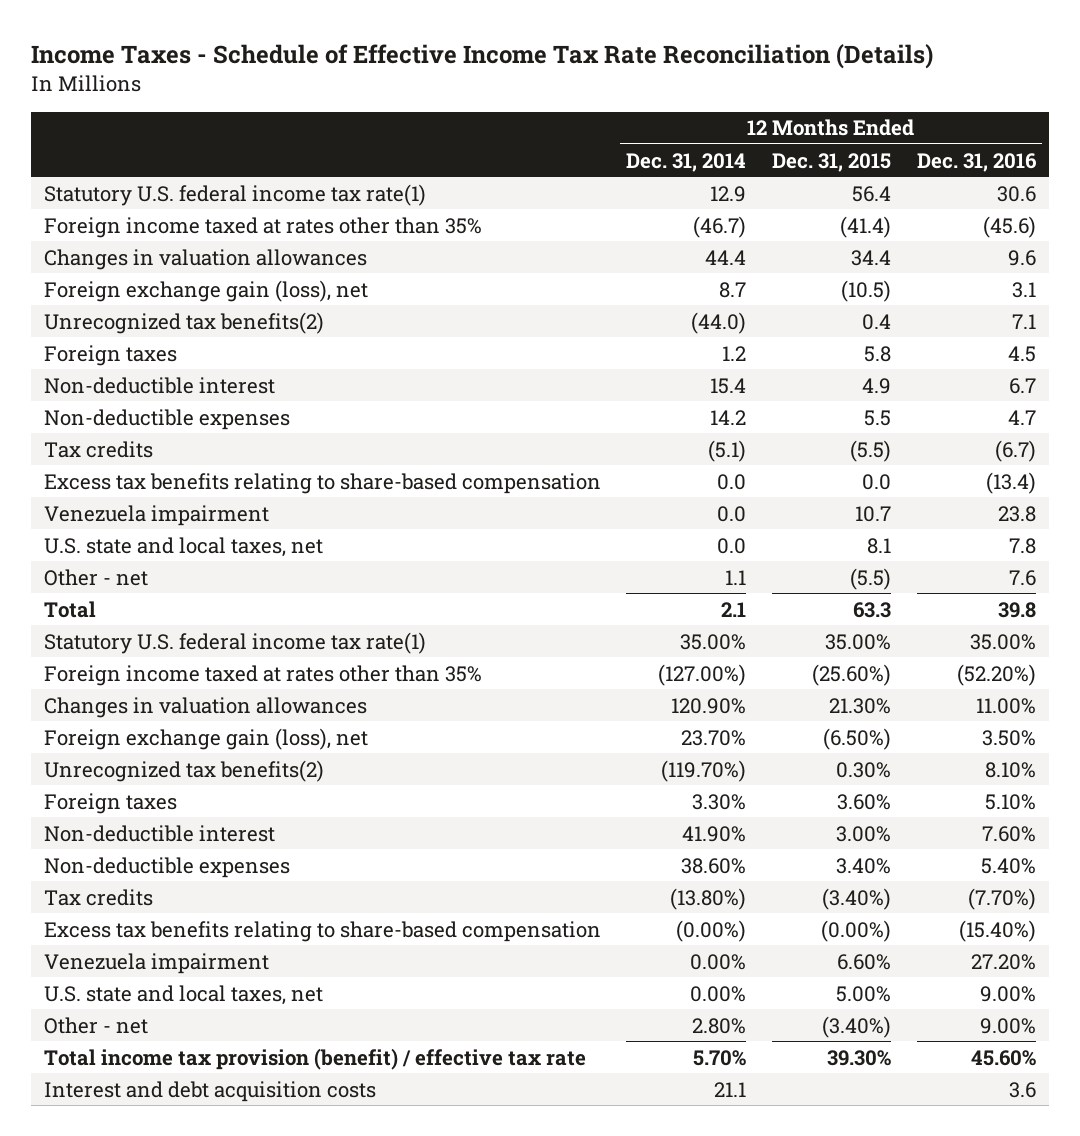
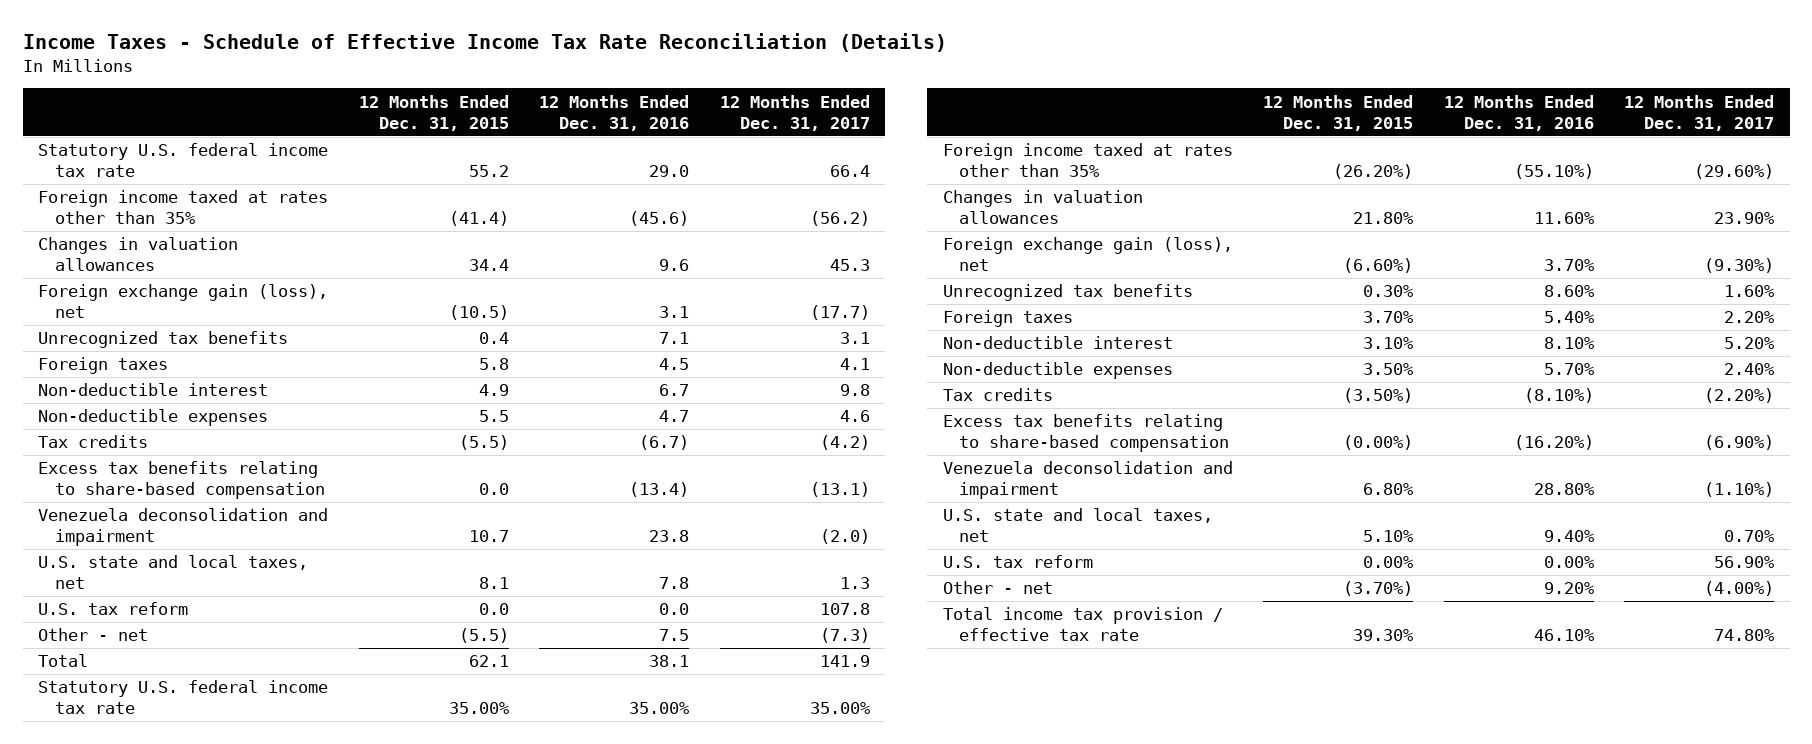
[626,152,747,172] Dec. 31, 2014 -> none
none -> [719,94,870,131] 12 Months Ended Dec. 31, 2017
[43,183,426,206] Statutory U.S. federal income tax rate(1) -> [38,143,329,178] Statutory U.S. federal income tax rate
[852,185,892,202] 56.4 -> [468,165,509,178] 55.2
[996,185,1036,202] 30.6 -> [649,165,690,178] 29.0
[43,311,324,334] Unrecognized tax benefits(2) -> [38,331,289,349] Unrecognized tax benefits
[43,504,269,526] Venezuela impairment -> [38,508,329,547] Venezuela deconsolidation and impairment
[43,1080,376,1102] Interest and debt acquisition costs -> none
none -> [38,602,189,616] U.S. tax reform
[1008,569,1036,586] 7.6 -> [659,629,690,642] 7.5
[853,601,892,618] 63.3 -> [468,655,509,668] 62.1
[997,601,1036,618] 39.8 -> [649,655,690,668] 38.1
[43,631,426,654] Statutory U.S. federal income tax rate(1) -> [38,680,329,715] Statutory U.S. federal income tax rate
[812,663,892,686] (25.60%) -> [1333,164,1414,180] (26.20%)
[956,663,1036,686] (52.20%) -> [1513,164,1594,180] (55.10%)
[829,697,892,714] 21.30% -> [1353,212,1414,225] 21.80%
[975,697,1036,714] 11.00% -> [1533,212,1594,225] 11.60%
[823,727,892,750] (6.50%) -> [1343,258,1414,274] (6.60%)
[981,729,1036,746] 3.50% -> [1543,259,1594,272] 3.70%
[43,759,324,782] Unrecognized tax benefits(2) -> [942,284,1193,302] Unrecognized tax benefits
[984,761,1036,778] 8.10% -> [1543,285,1594,298] 8.60%
[837,793,892,810] 3.60% -> [1363,311,1414,324] 3.70%
[984,793,1036,810] 5.10% -> [1543,311,1594,324] 5.40%
[836,825,892,842] 3.00% -> [1363,337,1414,350] 3.10%
[981,825,1036,842] 7.60% -> [1543,337,1594,350] 8.10%
[836,857,892,874] 3.40% -> [1363,363,1414,376] 3.50%
[980,857,1036,874] 5.40% -> [1543,363,1594,376] 5.70%
[822,887,892,910] (3.40%) -> [1343,388,1414,404] (3.50%)
[967,887,1036,910] (7.70%) -> [1523,388,1594,404] (8.10%)
[958,919,1036,942] (15.40%) -> [1513,435,1594,451] (16.20%)
[43,952,269,974] Venezuela impairment -> [942,461,1233,500] Venezuela deconsolidation and impairment
[837,953,892,970] 6.60% -> [1363,483,1414,496] 6.80%
[970,953,1036,970] 27.20% -> [1533,483,1594,496] 28.80%
[836,985,892,1002] 5.00% -> [1363,530,1414,543] 5.10%
[979,985,1036,1002] 9.00% -> [1543,530,1594,543] 9.40%
none -> [942,555,1093,569] U.S. tax reform
[822,1015,892,1038] (3.40%) -> [1343,581,1414,597] (3.70%)
[979,1017,1036,1034] 9.00% -> [1543,582,1594,595] 9.20%
[43,1047,586,1070] Total income tax provision (benefit) / effective tax rate -> [942,607,1223,642] Total income tax provision / effective tax rate
[970,1049,1036,1066] 45.60% -> [1533,629,1594,642] 46.10%

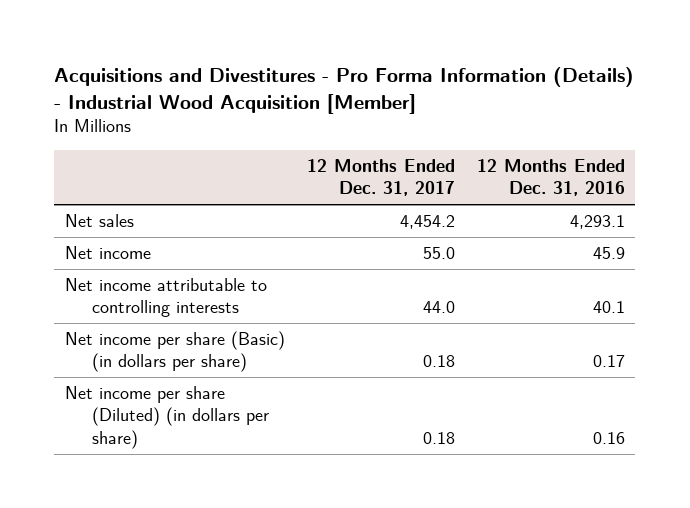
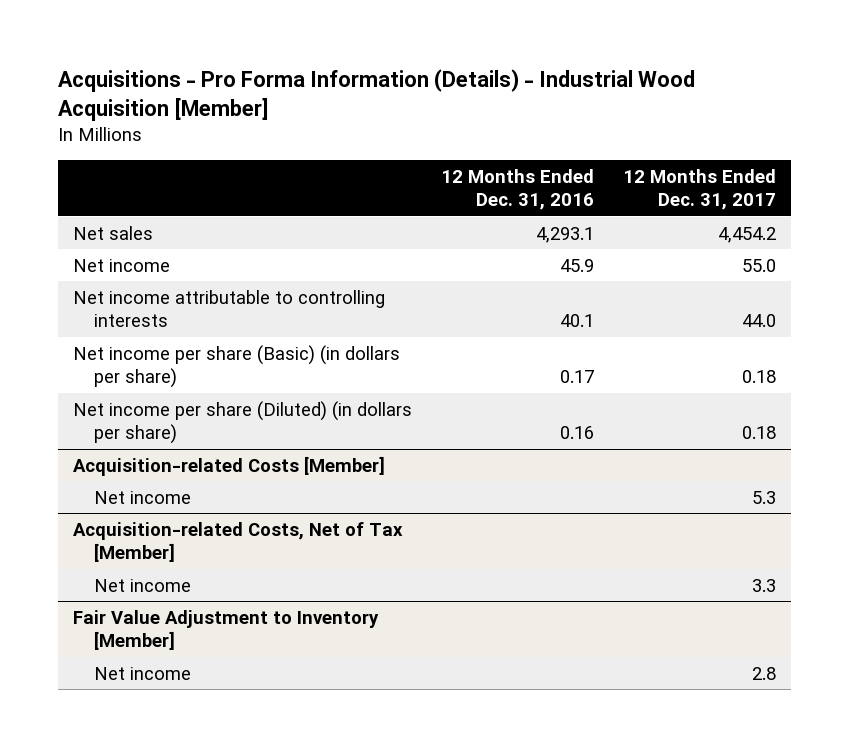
[54,66,635,114] Acquisitions and Divestitures - Pro Forma Information (Details) - Industrial Wood Acquisition [Member] -> [58,69,696,122] Acquisitions - Pro Forma Information (Details) - Industrial Wood Acquisition [Member]
none -> [72,455,385,476] Acquisition-related Costs [Member]
none -> [94,490,192,504] Net income
none -> [72,521,403,563] Acquisition-related Costs, Net of Tax [Member]
none -> [94,578,192,592] Net income
none -> [72,609,379,651] Fair Value Adjustment to Inventory [Member]
none -> [94,666,192,680] Net income

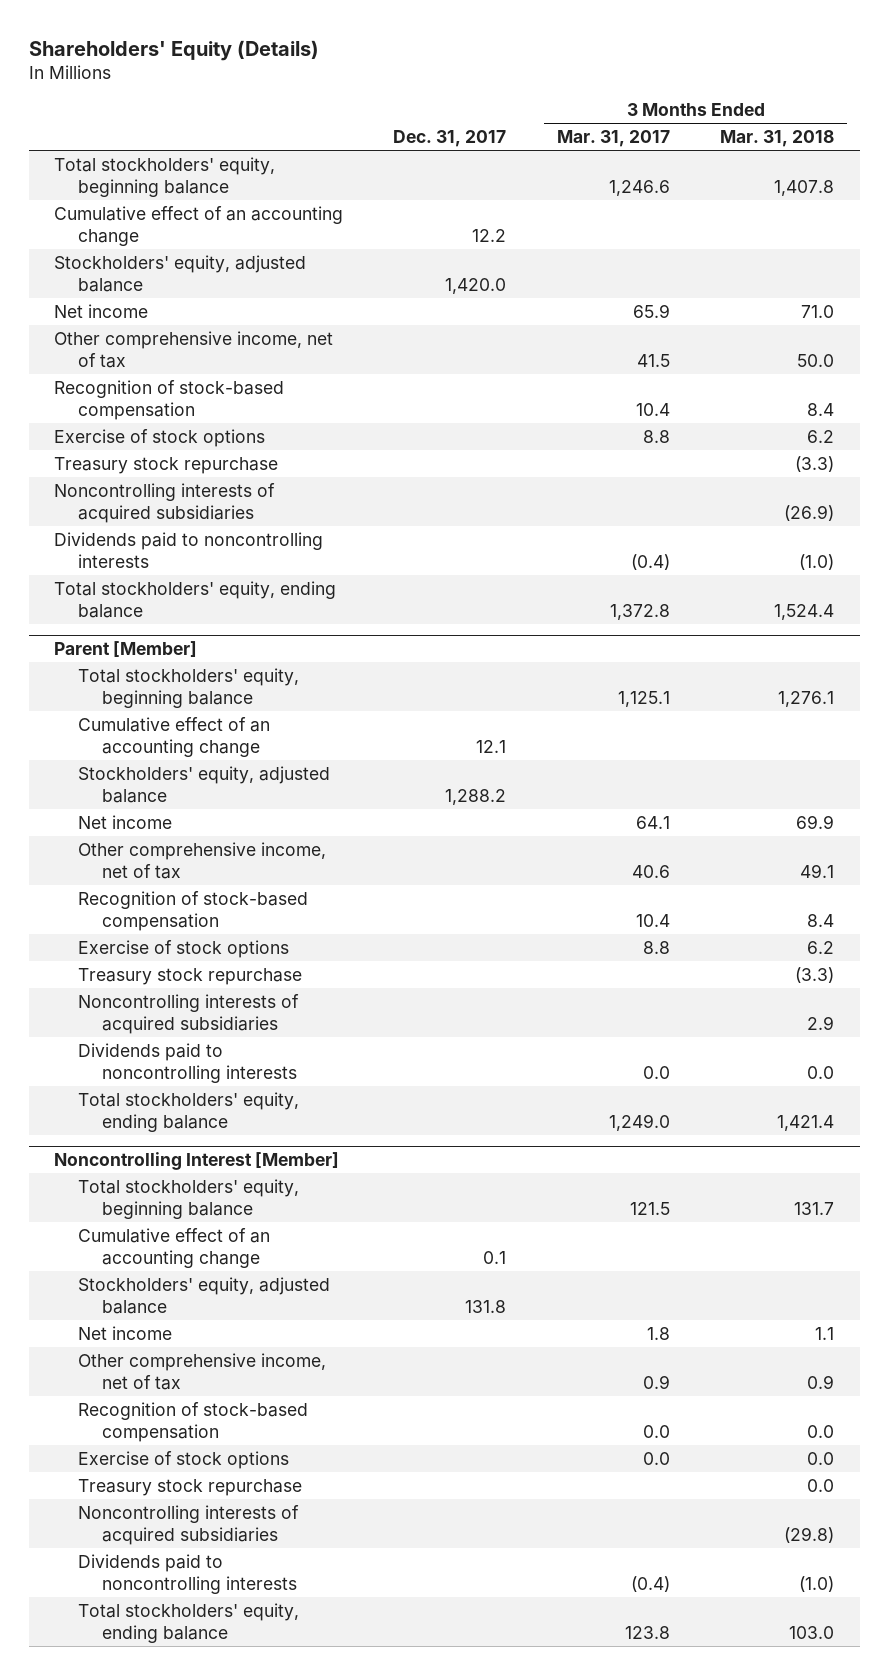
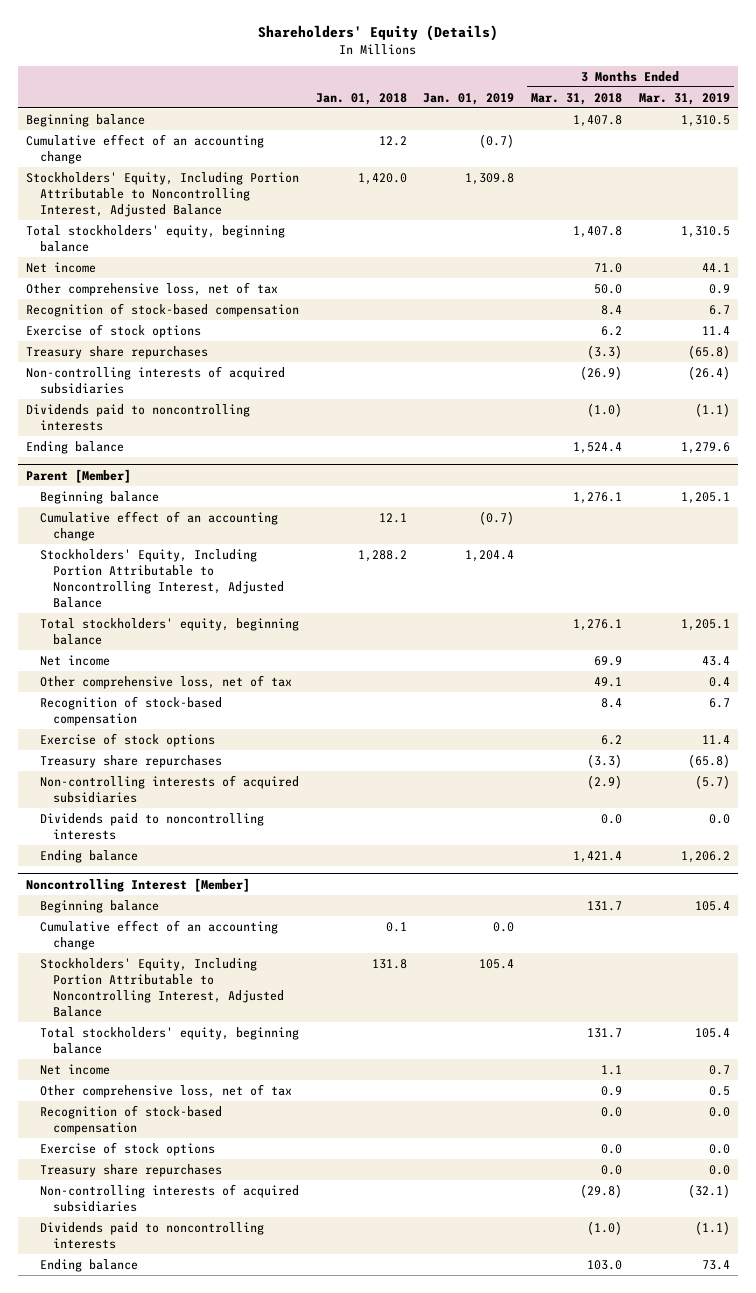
[393,130,507,148] Dec. 31, 2017 -> none
[556,130,670,148] Mar. 31, 2017 -> none
none -> [315,92,407,105] Jan. 01, 2018
none -> [423,92,515,105] Jan. 01, 2019
none -> [638,92,730,105] Mar. 31, 2019
none -> [26,113,146,127] Beginning balance
[53,254,306,292] Stockholders' equity, adjusted balance -> [26,171,300,217] Stockholders' Equity, Including Portion Attributable to Noncontrolling Interest, Adjusted Balance
[53,156,275,197] Total stockholders' equity, beginning balance -> [26,224,286,252] Total stockholders' equity, beginning balance
[53,330,333,368] Other comprehensive income, net of tax -> [26,281,279,296] Other comprehensive loss, net of tax
[53,456,278,474] Treasury stock repurchase -> [26,345,209,359] Treasury share repurchases
[53,482,275,523] Noncontrolling interests of acquired subsidiaries -> [26,365,286,394] Non-controlling interests of acquired subsidiaries
[53,580,336,618] Total stockholders' equity, ending balance -> [26,440,125,454] Ending balance
none -> [39,490,159,504] Beginning balance
[78,765,331,803] Stockholders' equity, adjusted balance -> [39,548,284,608] Stockholders' Equity, Including Portion Attributable to Noncontrolling Interest, Adjusted Balance
[78,667,300,708] Total stockholders' equity, beginning balance -> [39,617,299,645] Total stockholders' equity, beginning balance
[78,841,327,879] Other comprehensive income, net of tax -> [39,674,292,689] Other comprehensive loss, net of tax
[78,967,303,985] Treasury stock repurchase -> [39,754,222,768] Treasury share repurchases
[78,993,300,1034] Noncontrolling interests of acquired subsidiaries -> [39,774,299,803] Non-controlling interests of acquired subsidiaries
[807,1015,835,1030] 2.9 -> [586,774,622,789] (2.9)
[78,1091,300,1132] Total stockholders' equity, ending balance -> [39,849,138,863] Ending balance
none -> [39,899,159,913] Beginning balance
[78,1276,331,1314] Stockholders' equity, adjusted balance -> [39,957,284,1017] Stockholders' Equity, Including Portion Attributable to Noncontrolling Interest, Adjusted Balance
[78,1178,300,1219] Total stockholders' equity, beginning balance -> [39,1026,299,1054] Total stockholders' equity, beginning balance
[78,1352,327,1390] Other comprehensive income, net of tax -> [39,1083,292,1098] Other comprehensive loss, net of tax
[78,1478,303,1496] Treasury stock repurchase -> [39,1163,222,1177] Treasury share repurchases
[78,1504,300,1545] Noncontrolling interests of acquired subsidiaries -> [39,1183,299,1212] Non-controlling interests of acquired subsidiaries
[78,1602,300,1643] Total stockholders' equity, ending balance -> [39,1258,138,1272] Ending balance

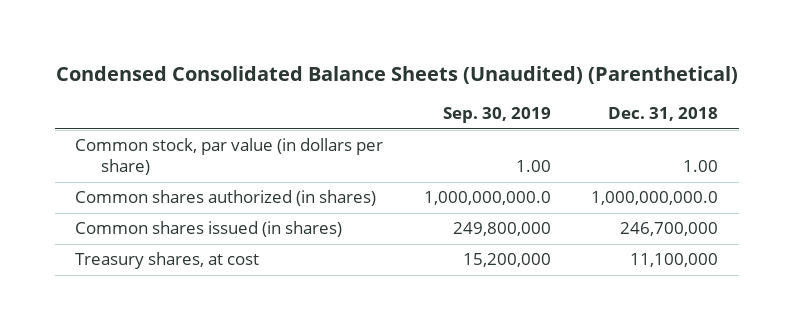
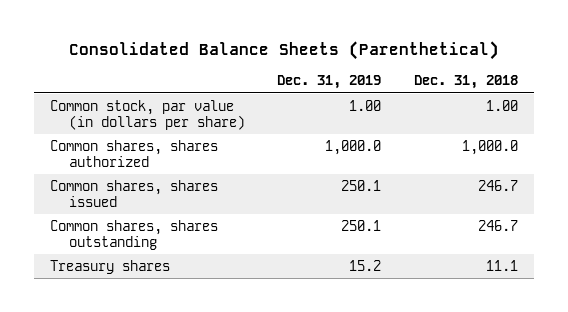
[55,65,738,84] Condensed Consolidated Balance Sheets (Unaudited) (Parenthetical) -> [68,40,499,60] Consolidated Balance Sheets (Parenthetical)
[442,106,551,123] Sep. 30, 2019 -> none
none -> [277,75,382,90] Dec. 31, 2019
[75,190,377,207] Common shares authorized (in shares) -> [50,139,219,167] Common shares, shares authorized
[591,191,719,206] 1,000,000,000.0 -> [461,139,518,155] 1,000.0
[75,221,343,238] Common shares issued (in shares) -> [50,179,219,207] Common shares, shares issued
[620,222,719,237] 246,700,000 -> [477,179,518,191] 246.7
none -> [50,219,219,250] Common shares, shares outstanding
[75,252,260,270] Treasury shares, at cost -> [50,259,171,274] Treasury shares
[630,253,719,268] 11,100,000 -> [485,259,518,271] 11.1

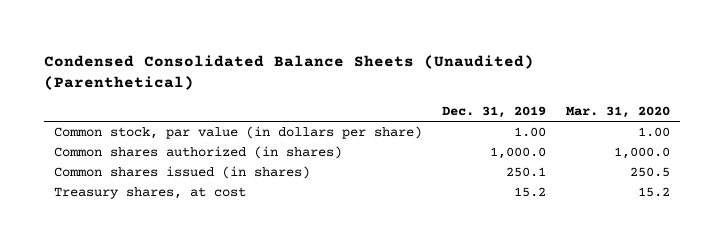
[68,40,499,60] Consolidated Balance Sheets (Parenthetical) -> [44,54,535,91] Condensed Consolidated Balance Sheets (Unaudited) (Parenthetical)
[413,75,518,90] Dec. 31, 2018 -> none
none -> [566,106,671,119] Mar. 31, 2020
[50,219,219,250] Common shares, shares outstanding -> none
[50,139,219,167] Common shares, shares authorized -> [54,146,343,160] Common shares authorized (in shares)
[50,179,219,207] Common shares, shares issued -> [54,166,311,180] Common shares issued (in shares)
[50,259,171,274] Treasury shares -> [54,187,247,200] Treasury shares, at cost

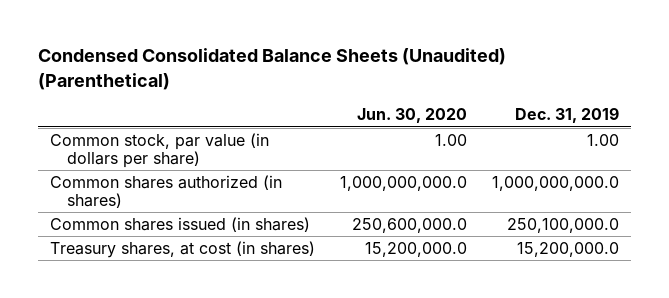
[566,106,671,119] Mar. 31, 2020 -> none
none -> [357,108,468,124] Jun. 30, 2020
[490,147,547,160] 1,000.0 -> [491,175,619,191] 1,000,000,000.0
[506,167,547,178] 250.1 -> [506,217,619,233] 250,100,000.0
[54,187,247,200] Treasury shares, at cost -> [50,240,316,258] Treasury shares, at cost (in shares)
[514,187,547,198] 15.2 -> [516,241,619,257] 15,200,000.0

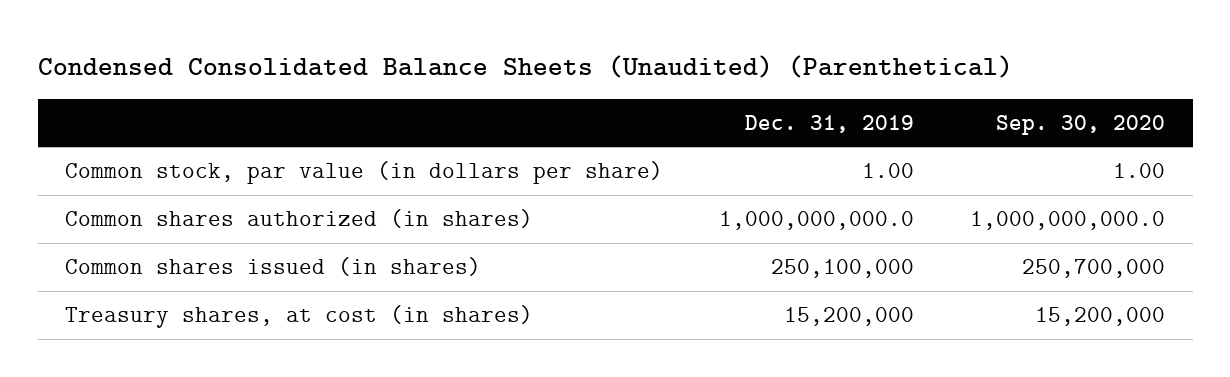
[357,108,468,124] Jun. 30, 2020 -> none
none -> [995,114,1165,135] Sep. 30, 2020
[506,217,619,233] 250,100,000.0 -> [771,259,915,279] 250,100,000
[516,241,619,257] 15,200,000.0 -> [784,307,915,327] 15,200,000

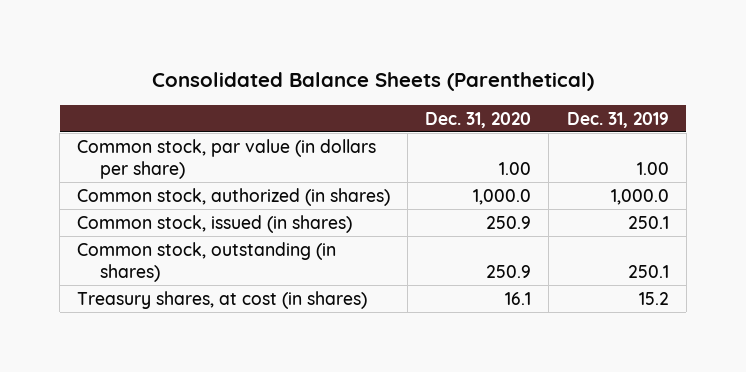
[37,54,1013,78] Condensed Consolidated Balance Sheets (Unaudited) (Parenthetical) -> [151,72,594,92] Consolidated Balance Sheets (Parenthetical)
[995,114,1165,135] Sep. 30, 2020 -> none
none -> [425,111,532,128] Dec. 31, 2020
[65,209,534,229] Common shares authorized (in shares) -> [77,187,391,206] Common stock, authorized (in shares)
[719,211,915,231] 1,000,000,000.0 -> [610,188,669,205] 1,000.0
[65,257,482,277] Common shares issued (in shares) -> [77,214,353,233] Common stock, issued (in shares)
[771,259,915,279] 250,100,000 -> [627,215,669,229] 250.1
none -> [77,241,337,282] Common stock, outstanding (in shares)
[784,307,915,327] 15,200,000 -> [638,291,669,305] 15.2

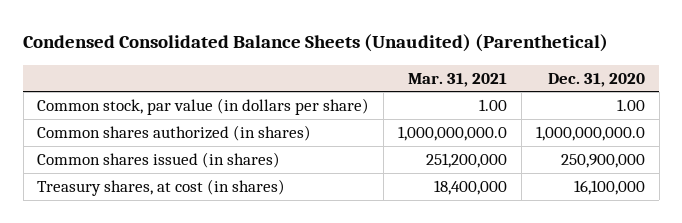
[151,72,594,92] Consolidated Balance Sheets (Parenthetical) -> [23,34,609,53] Condensed Consolidated Balance Sheets (Unaudited) (Parenthetical)
[566,111,669,128] Dec. 31, 2019 -> none
none -> [408,72,508,87] Mar. 31, 2021
[77,241,337,282] Common stock, outstanding (in shares) -> none
[77,187,391,206] Common stock, authorized (in shares) -> [37,124,312,141] Common shares authorized (in shares)
[473,188,532,205] 1,000.0 -> [535,125,645,141] 1,000,000,000.0
[77,214,353,233] Common stock, issued (in shares) -> [37,151,281,168] Common shares issued (in shares)
[486,215,532,229] 250.9 -> [560,153,645,168] 250,900,000
[505,291,532,305] 16.1 -> [573,179,645,195] 16,100,000

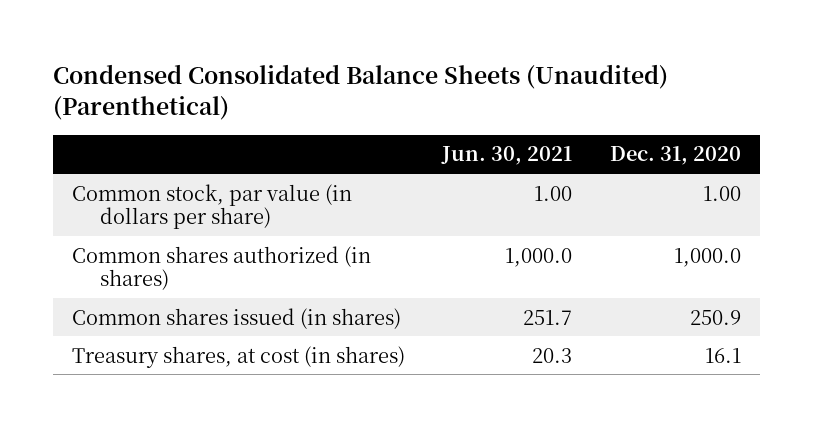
[408,72,508,87] Mar. 31, 2021 -> none
none -> [441,146,573,166] Jun. 30, 2021
[535,125,645,141] 1,000,000,000.0 -> [674,247,742,267] 1,000.0
[560,153,645,168] 250,900,000 -> [690,309,742,325] 250.9
[573,179,645,195] 16,100,000 -> [705,347,742,363] 16.1

